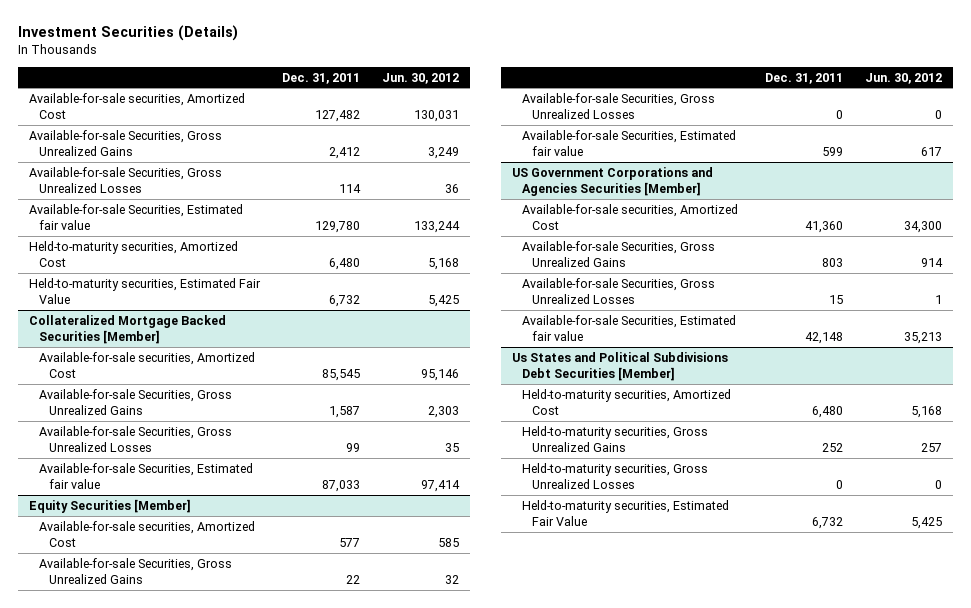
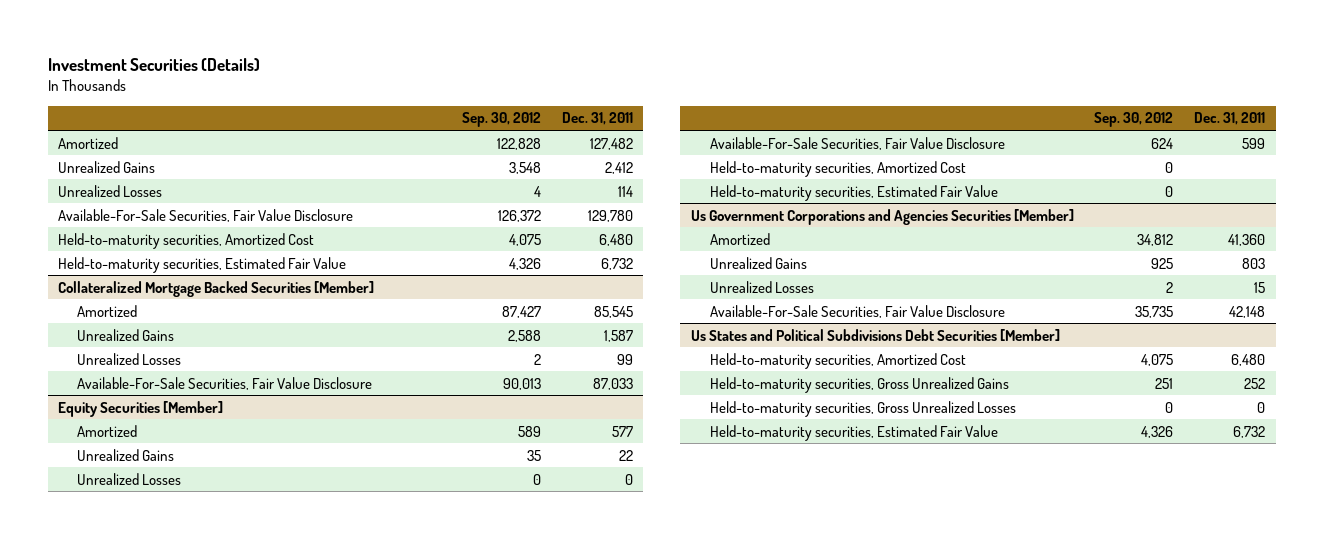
[381,72,459,84] Jun. 30, 2012 -> none
none -> [461,112,541,128] Sep. 30, 2012
[28,92,245,119] Available-for-sale securities, Amortized Cost -> [58,136,119,149] Amortized
[28,129,222,156] Available-for-sale Securities, Gross Unrealized Gains -> [58,160,156,173] Unrealized Gains
[28,166,222,193] Available-for-sale Securities, Gross Unrealized Losses -> [58,184,163,197] Unrealized Losses
[28,203,243,230] Available-for-sale Securities, Estimated fair value -> [58,208,354,222] Available-For-Sale Securities, Fair Value Disclosure
[38,351,255,378] Available-for-sale securities, Amortized Cost -> [77,304,138,317] Amortized
[38,388,232,415] Available-for-sale Securities, Gross Unrealized Gains -> [77,328,175,341] Unrealized Gains
[38,425,232,452] Available-for-sale Securities, Gross Unrealized Losses -> [77,352,182,365] Unrealized Losses
[38,462,253,489] Available-for-sale Securities, Estimated fair value -> [77,376,373,390] Available-For-Sale Securities, Fair Value Disclosure
[38,520,255,547] Available-for-sale securities, Amortized Cost -> [77,424,138,437] Amortized
[38,557,232,584] Available-for-sale Securities, Gross Unrealized Gains -> [77,448,175,461] Unrealized Gains
[522,92,716,119] Available-for-sale Securities, Gross Unrealized Losses -> [77,472,182,485] Unrealized Losses
[522,129,737,156] Available-for-sale Securities, Estimated fair value -> [709,136,1005,150] Available-For-Sale Securities, Fair Value Disclosure
none -> [709,160,966,177] Held-to-maturity securities, Amortized Cost
none -> [709,184,998,201] Held-to-maturity securities, Estimated Fair Value
[512,166,714,196] US Government Corporations and Agencies Securities [Member] -> [690,208,1074,225] Us Government Corporations and Agencies Securities [Member]
[522,203,739,230] Available-for-sale securities, Amortized Cost -> [709,232,770,245] Amortized
[522,240,716,267] Available-for-sale Securities, Gross Unrealized Gains -> [709,256,807,269] Unrealized Gains
[522,277,716,304] Available-for-sale Securities, Gross Unrealized Losses -> [709,280,814,293] Unrealized Losses
[522,314,737,341] Available-for-sale Securities, Estimated fair value -> [709,304,1005,318] Available-For-Sale Securities, Fair Value Disclosure

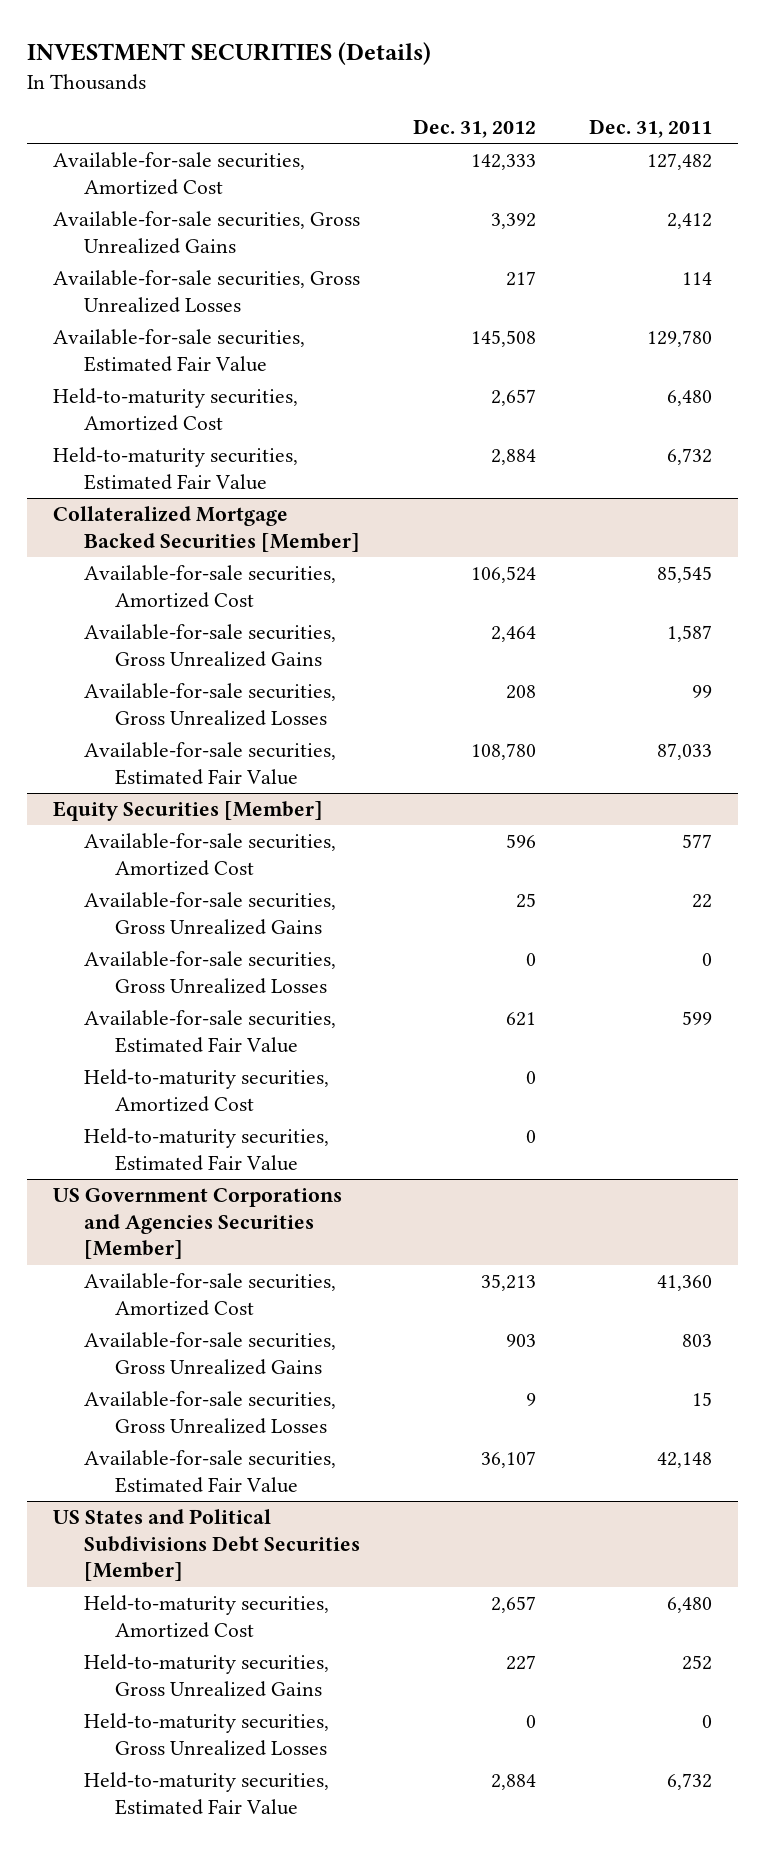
[47,57,260,71] Investment Securities (Details) -> [26,42,431,66] INVESTMENT SECURITIES (Details)
[461,112,541,128] Sep. 30, 2012 -> none
none -> [413,119,537,139] Dec. 31, 2012
[58,136,119,149] Amortized -> [53,152,306,195] Available-for-sale securities, Amortized Cost
[58,160,156,173] Unrealized Gains -> [53,211,361,254] Available-for-sale securities, Gross Unrealized Gains
[58,184,163,197] Unrealized Losses -> [53,270,361,313] Available-for-sale securities, Gross Unrealized Losses
[58,208,354,222] Available-For-Sale Securities, Fair Value Disclosure -> [53,329,306,372] Available-for-sale securities, Estimated Fair Value
[77,304,138,317] Amortized -> [84,565,337,608] Available-for-sale securities, Amortized Cost
[77,328,175,341] Unrealized Gains -> [84,624,337,667] Available-for-sale securities, Gross Unrealized Gains
[77,352,182,365] Unrealized Losses -> [84,683,337,726] Available-for-sale securities, Gross Unrealized Losses
[77,376,373,390] Available-For-Sale Securities, Fair Value Disclosure -> [84,742,337,785] Available-for-sale securities, Estimated Fair Value
[77,424,138,437] Amortized -> [84,833,337,876] Available-for-sale securities, Amortized Cost
[77,448,175,461] Unrealized Gains -> [84,892,337,935] Available-for-sale securities, Gross Unrealized Gains
[77,472,182,485] Unrealized Losses -> [84,951,337,994] Available-for-sale securities, Gross Unrealized Losses
[709,136,1005,150] Available-For-Sale Securities, Fair Value Disclosure -> [84,1010,337,1053] Available-for-sale securities, Estimated Fair Value
[690,208,1074,225] Us Government Corporations and Agencies Securities [Member] -> [53,1188,343,1260] US Government Corporations and Agencies Securities [Member]
[709,232,770,245] Amortized -> [84,1273,337,1316] Available-for-sale securities, Amortized Cost
[709,256,807,269] Unrealized Gains -> [84,1332,337,1375] Available-for-sale securities, Gross Unrealized Gains
[709,280,814,293] Unrealized Losses -> [84,1391,337,1434] Available-for-sale securities, Gross Unrealized Losses
[709,304,1005,318] Available-For-Sale Securities, Fair Value Disclosure -> [84,1450,337,1493] Available-for-sale securities, Estimated Fair Value
[690,328,1060,341] Us States and Political Subdivisions Debt Securities [Member] -> [53,1509,361,1582] US States and Political Subdivisions Debt Securities [Member]

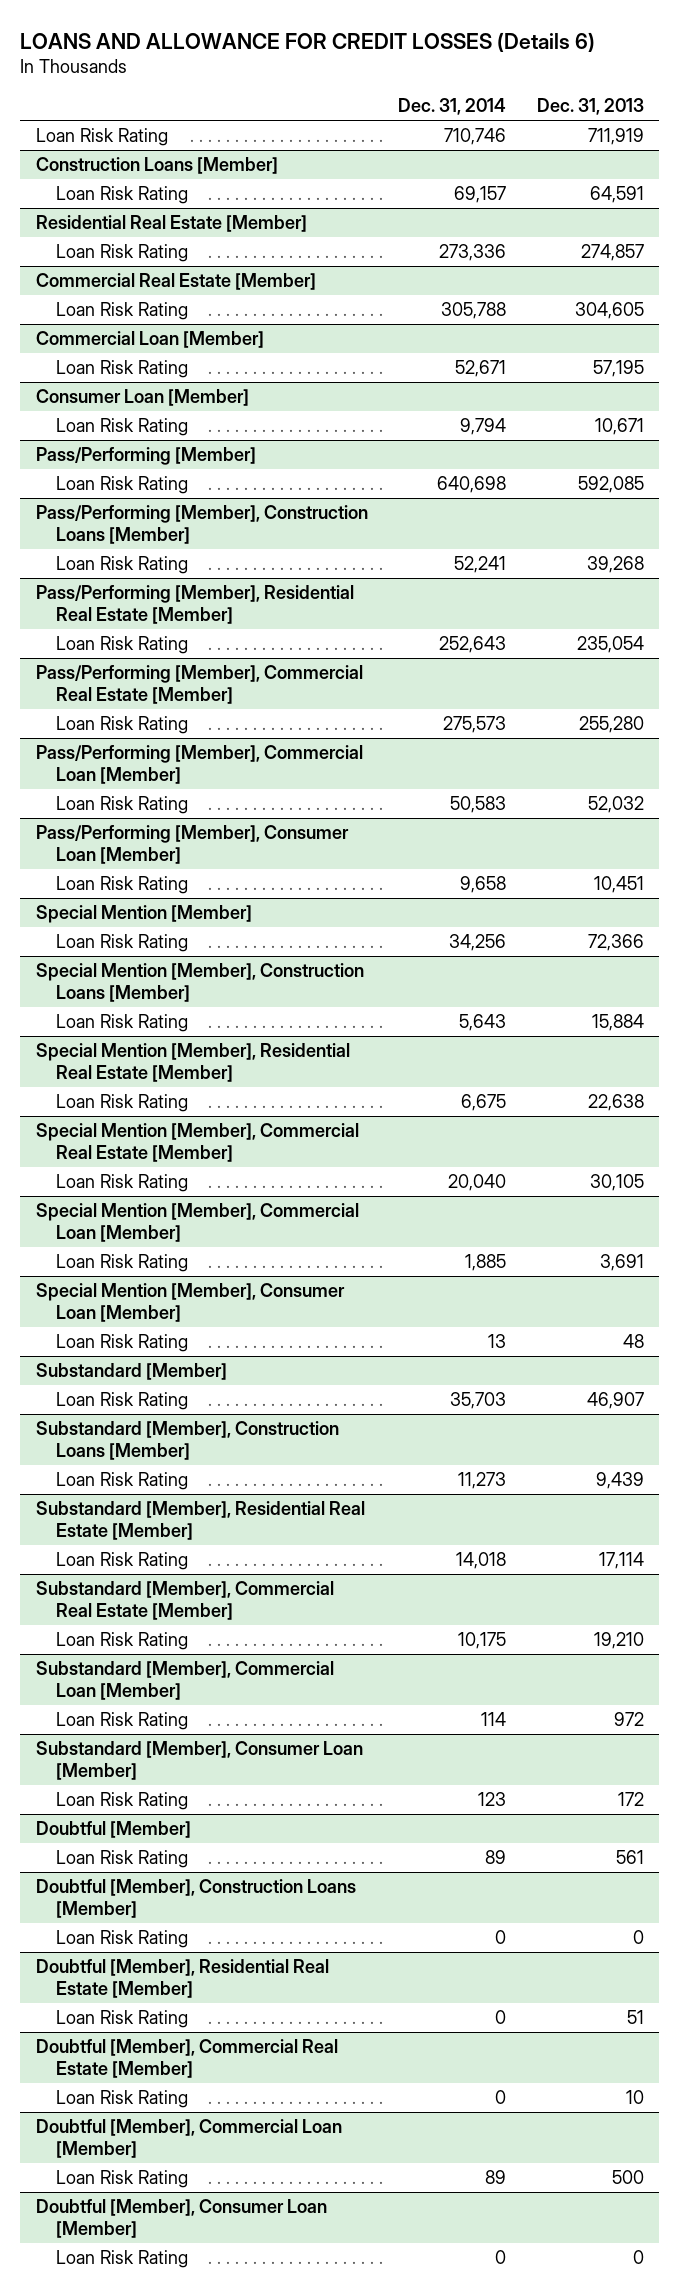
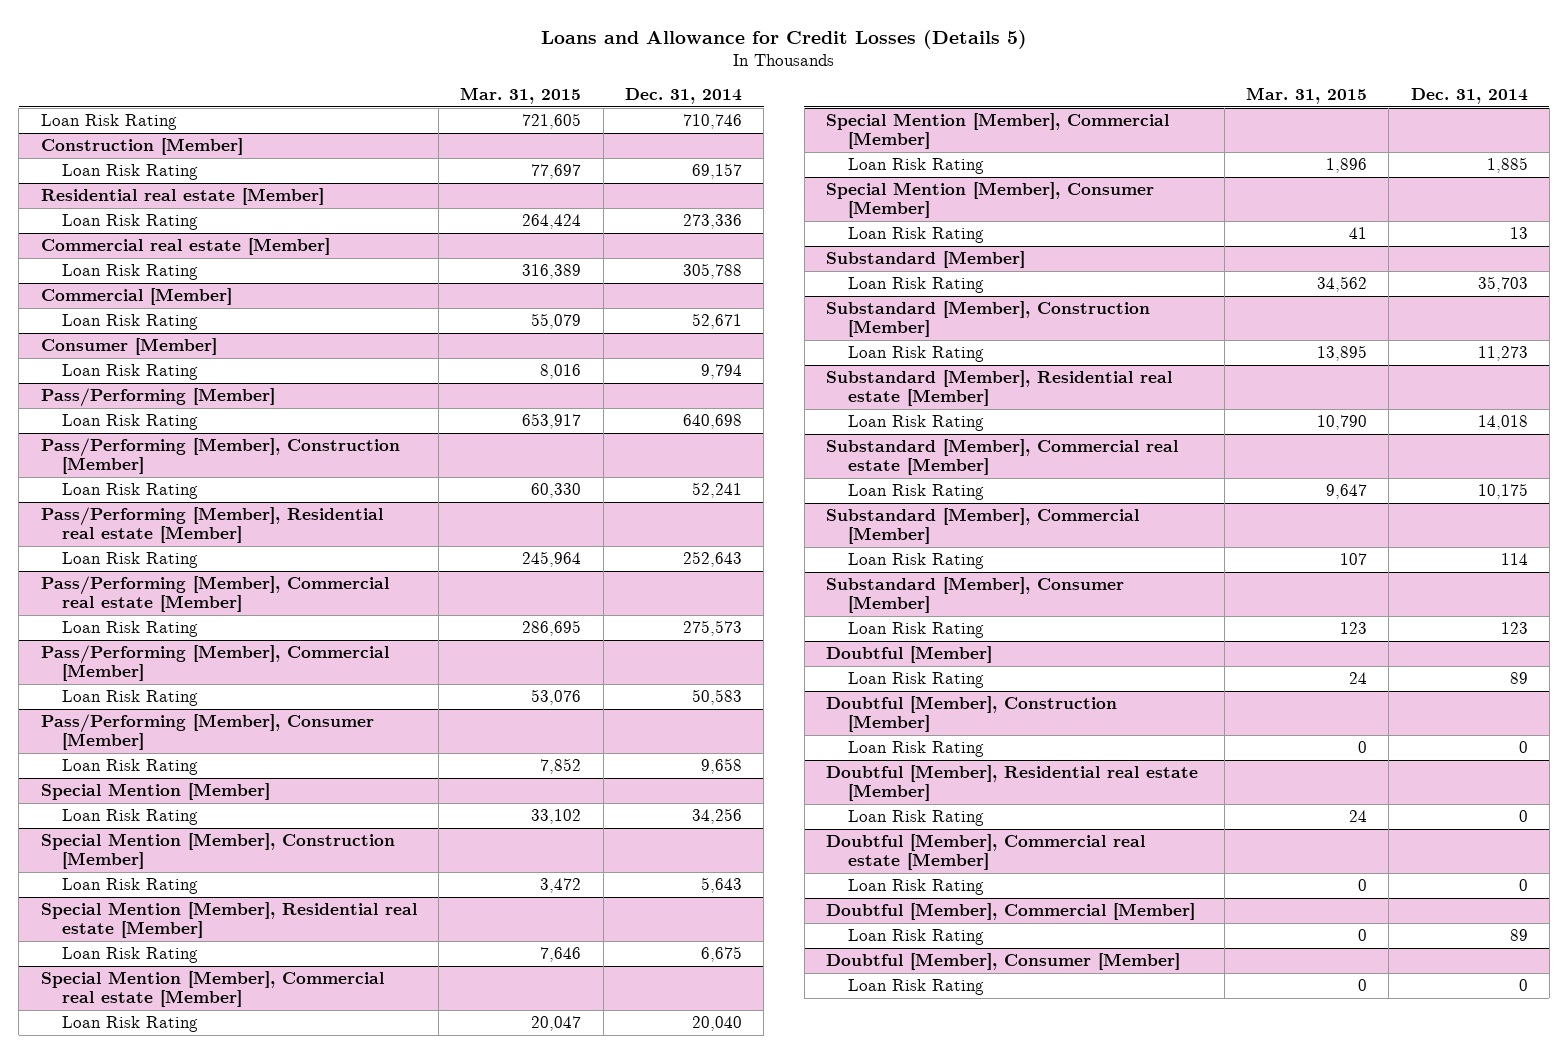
[20,31,596,52] LOANS AND ALLOWANCE FOR CREDIT LOSSES (Details 6) -> [541,30,1028,50] Loans and Allowance for Credit Losses (Details 5)
[536,98,644,116] Dec. 31, 2013 -> none
none -> [460,87,582,105] Mar. 31, 2015
[35,157,278,175] Construction Loans [Member] -> [40,137,243,155] Construction [Member]
[35,215,307,233] Residential Real Estate [Member] -> [40,187,324,205] Residential real estate [Member]
[35,273,316,291] Commercial Real Estate [Member] -> [40,237,330,255] Commercial real estate [Member]
[35,331,264,349] Commercial Loan [Member] -> [40,287,232,305] Commercial [Member]
[35,389,249,407] Consumer Loan [Member] -> [40,337,217,355] Consumer [Member]
[35,505,368,545] Pass/Performing [Member], Construction Loans [Member] -> [40,437,400,475] Pass/Performing [Member], Construction [Member]
[35,585,354,625] Pass/Performing [Member], Residential Real Estate [Member] -> [40,506,383,544] Pass/Performing [Member], Residential real estate [Member]
[35,665,363,705] Pass/Performing [Member], Commercial Real Estate [Member] -> [40,575,389,613] Pass/Performing [Member], Commercial real estate [Member]
[35,745,363,785] Pass/Performing [Member], Commercial Loan [Member] -> [40,644,389,682] Pass/Performing [Member], Commercial [Member]
[35,825,349,865] Pass/Performing [Member], Consumer Loan [Member] -> [40,713,374,751] Pass/Performing [Member], Consumer [Member]
[35,963,364,1003] Special Mention [Member], Construction Loans [Member] -> [40,832,395,870] Special Mention [Member], Construction [Member]
[35,1043,350,1083] Special Mention [Member], Residential Real Estate [Member] -> [40,901,417,939] Special Mention [Member], Residential real estate [Member]
[35,1123,359,1163] Special Mention [Member], Commercial Real Estate [Member] -> [40,970,384,1008] Special Mention [Member], Commercial real estate [Member]
[35,1203,359,1243] Special Mention [Member], Commercial Loan [Member] -> [826,112,1170,150] Special Mention [Member], Commercial [Member]
[35,1283,345,1323] Special Mention [Member], Consumer Loan [Member] -> [826,181,1155,219] Special Mention [Member], Consumer [Member]
[35,1421,339,1461] Substandard [Member], Construction Loans [Member] -> [826,300,1151,338] Substandard [Member], Construction [Member]
[35,1501,365,1541] Substandard [Member], Residential Real Estate [Member] -> [826,369,1173,407] Substandard [Member], Residential real estate [Member]
[35,1581,334,1621] Substandard [Member], Commercial Real Estate [Member] -> [826,438,1179,476] Substandard [Member], Commercial real estate [Member]
[35,1661,334,1701] Substandard [Member], Commercial Loan [Member] -> [826,507,1140,545] Substandard [Member], Commercial [Member]
[35,1741,363,1781] Substandard [Member], Consumer Loan [Member] -> [826,576,1125,614] Substandard [Member], Consumer [Member]
[35,1879,356,1919] Doubtful [Member], Construction Loans [Member] -> [826,695,1118,733] Doubtful [Member], Construction [Member]
[35,1959,329,1999] Doubtful [Member], Residential Real Estate [Member] -> [826,764,1199,802] Doubtful [Member], Residential real estate [Member]
[35,2039,338,2079] Doubtful [Member], Commercial Real Estate [Member] -> [826,833,1146,871] Doubtful [Member], Commercial real estate [Member]
[35,2119,342,2159] Doubtful [Member], Commercial Loan [Member] -> [826,902,1196,920] Doubtful [Member], Commercial [Member]
[35,2199,327,2239] Doubtful [Member], Consumer Loan [Member] -> [826,952,1181,970] Doubtful [Member], Consumer [Member]

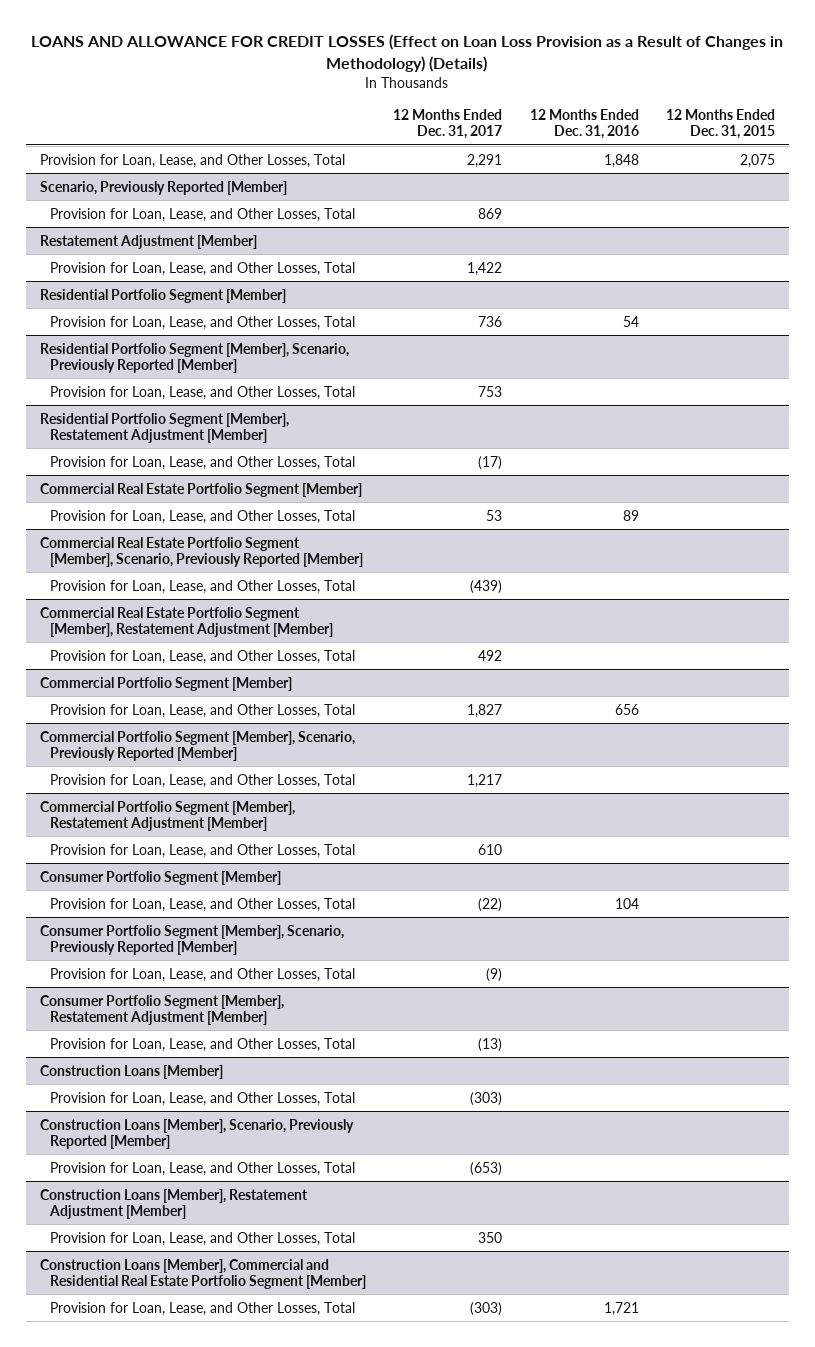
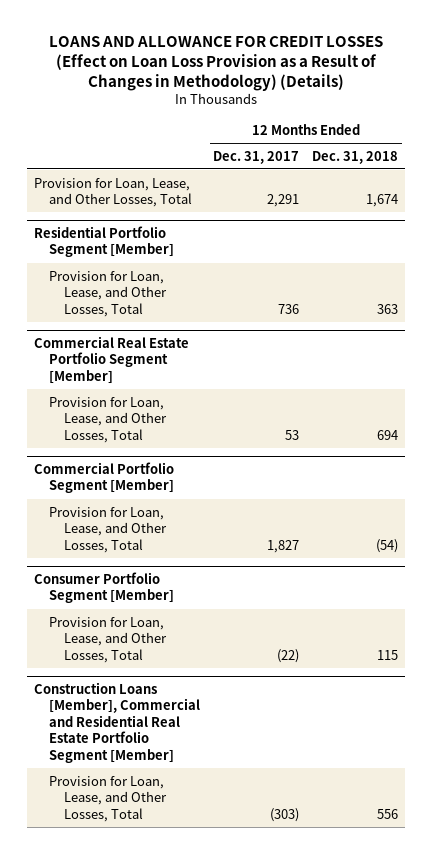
[529,109,639,140] 12 Months Ended Dec. 31, 2016 -> none
[666,109,776,140] 12 Months Ended Dec. 31, 2015 -> none
none -> [312,150,399,164] Dec. 31, 2018
[39,180,287,195] Scenario, Previously Reported [Member] -> none
[49,207,355,222] Provision for Loan, Lease, and Other Losses, Total -> none
[39,234,257,249] Restatement Adjustment [Member] -> none
[49,261,355,276] Provision for Loan, Lease, and Other Losses, Total -> none
[39,342,349,373] Residential Portfolio Segment [Member], Scenario, Previously Reported [Member] -> none
[49,385,355,400] Provision for Loan, Lease, and Other Losses, Total -> none
[39,412,289,443] Residential Portfolio Segment [Member], Restatement Adjustment [Member] -> none
[49,455,355,470] Provision for Loan, Lease, and Other Losses, Total -> none
[39,536,363,567] Commercial Real Estate Portfolio Segment [Member], Scenario, Previously Reported [Member] -> none
[49,579,355,594] Provision for Loan, Lease, and Other Losses, Total -> none
[39,606,333,637] Commercial Real Estate Portfolio Segment [Member], Restatement Adjustment [Member] -> none
[49,649,355,664] Provision for Loan, Lease, and Other Losses, Total -> none
[39,730,355,761] Commercial Portfolio Segment [Member], Scenario, Previously Reported [Member] -> none
[49,773,355,788] Provision for Loan, Lease, and Other Losses, Total -> none
[39,800,295,831] Commercial Portfolio Segment [Member], Restatement Adjustment [Member] -> none
[49,843,355,858] Provision for Loan, Lease, and Other Losses, Total -> none
[39,924,344,955] Consumer Portfolio Segment [Member], Scenario, Previously Reported [Member] -> none
[49,967,355,982] Provision for Loan, Lease, and Other Losses, Total -> none
[39,994,284,1025] Consumer Portfolio Segment [Member], Restatement Adjustment [Member] -> none
[49,1037,355,1052] Provision for Loan, Lease, and Other Losses, Total -> none
[39,1064,223,1079] Construction Loans [Member] -> none
[49,1091,355,1106] Provision for Loan, Lease, and Other Losses, Total -> none
[39,1118,354,1149] Construction Loans [Member], Scenario, Previously Reported [Member] -> none
[49,1161,355,1176] Provision for Loan, Lease, and Other Losses, Total -> none
[39,1188,308,1219] Construction Loans [Member], Restatement Adjustment [Member] -> none
[49,1231,355,1246] Provision for Loan, Lease, and Other Losses, Total -> none

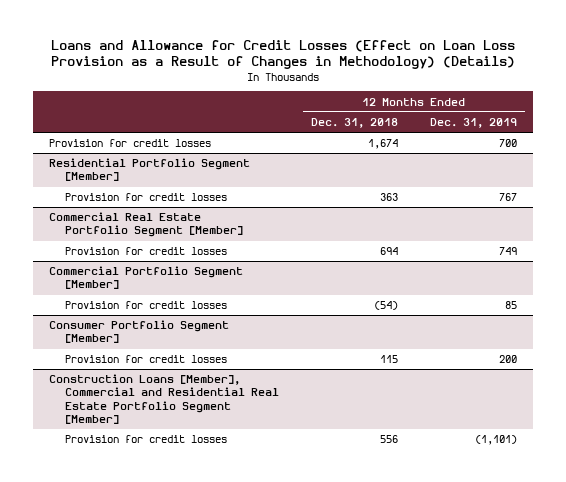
[49,35,384,91] LOANS AND ALLOWANCE FOR CREDIT LOSSES (Effect on Loan Loss Provision as a Result of Changes in Methodology) (Details) -> [50,39,515,70] Loans and Allowance for Credit Losses (Effect on Loan Loss Provision as a Result of Changes in Methodology) (Details)
[213,150,300,164] Dec. 31, 2017 -> none
none -> [429,118,517,129] Dec. 31, 2019
[33,177,192,208] Provision for Loan, Lease, and Other Losses, Total -> [48,139,211,148] Provision for credit losses
[48,270,167,317] Provision for Loan, Lease, and Other Losses, Total -> [65,193,228,202] Provision for credit losses
[48,396,167,443] Provision for Loan, Lease, and Other Losses, Total -> [65,247,228,256] Provision for credit losses
[48,506,167,553] Provision for Loan, Lease, and Other Losses, Total -> [65,301,228,310] Provision for credit losses
[48,616,167,663] Provision for Loan, Lease, and Other Losses, Total -> [65,355,228,364] Provision for credit losses
[48,775,167,822] Provision for Loan, Lease, and Other Losses, Total -> [65,435,228,444] Provision for credit losses

